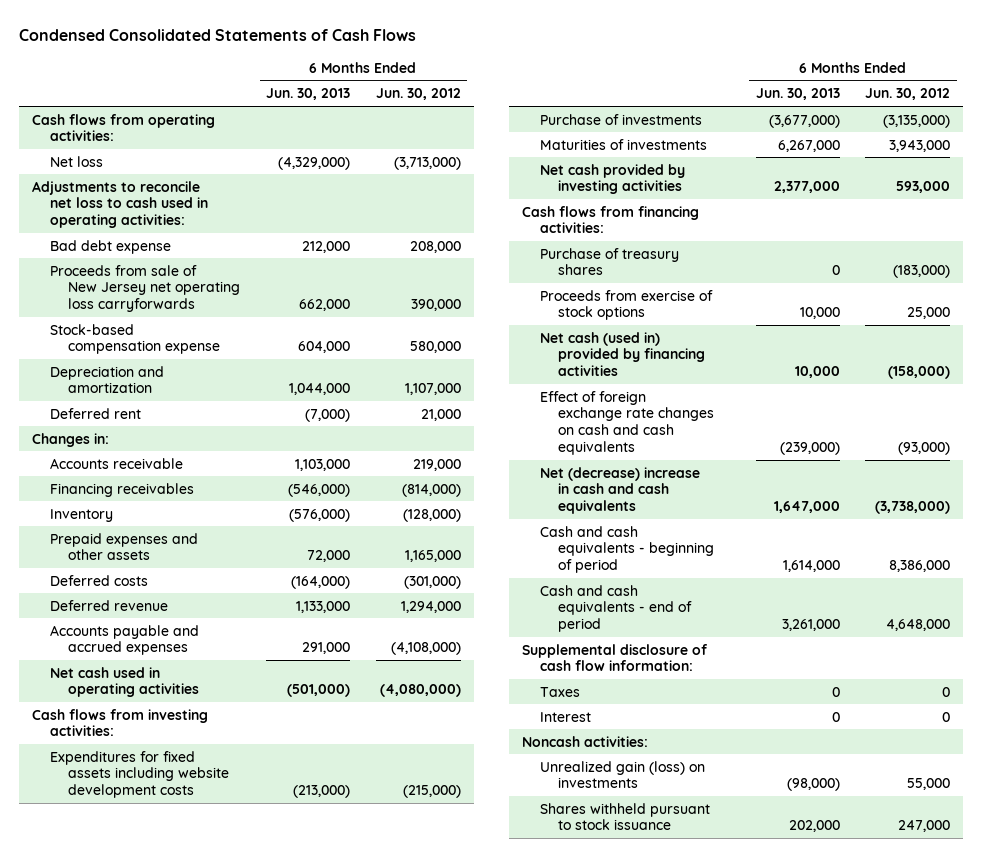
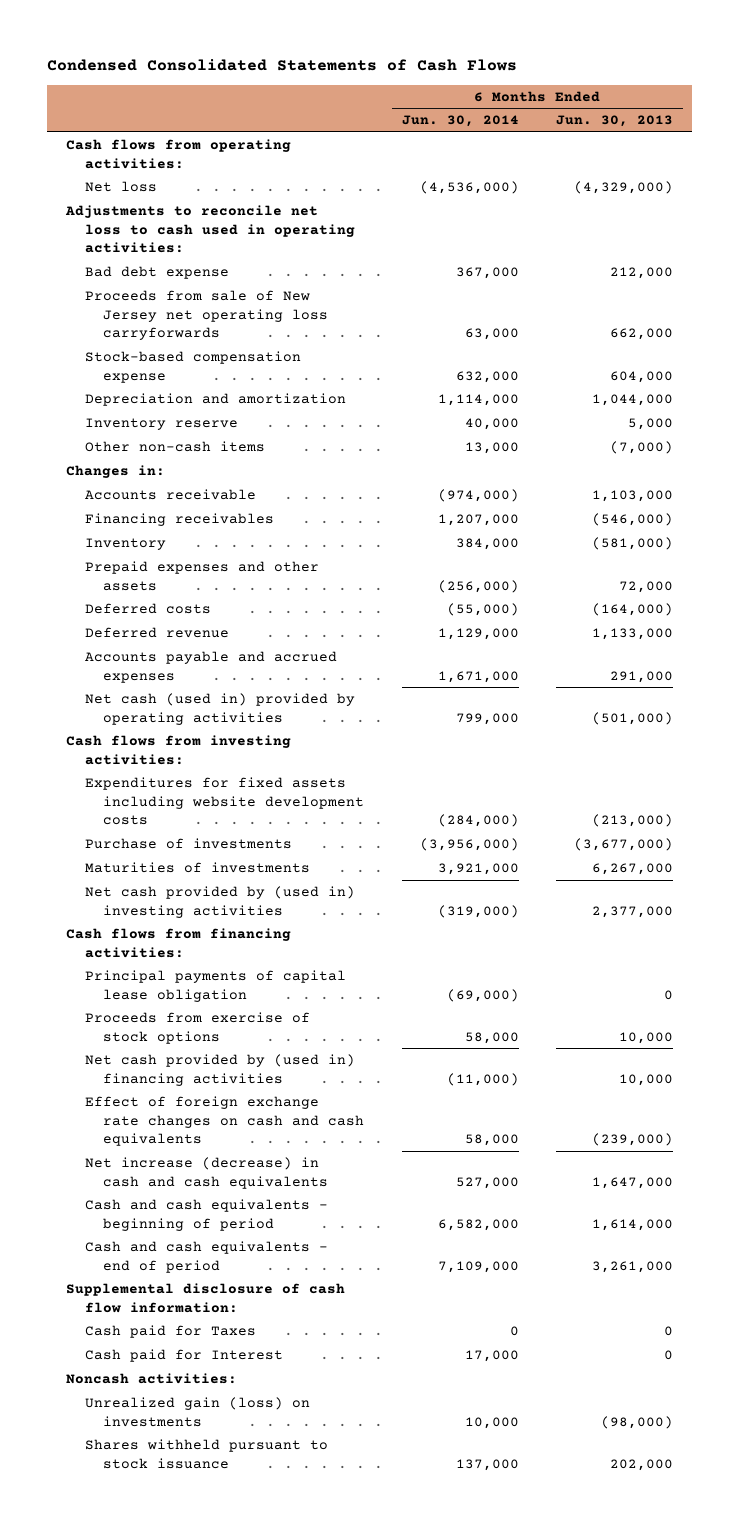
[375,88,461,101] Jun. 30, 2012 -> none
none -> [401,115,519,128] Jun. 30, 2014
[50,407,142,419] Deferred rent -> none
none -> [84,418,238,431] Inventory reserve
none -> [84,441,265,453] Other non-cash items
[289,508,351,522] (576,000) -> [592,537,674,551] (581,000)
[50,666,200,698] Net cash used in operating activities -> [84,693,355,725] Net cash (used in) provided by operating activities
[539,163,685,195] Net cash provided by investing activities -> [84,886,355,918] Net cash provided by (used in) investing activities
[539,247,679,276] Purchase of treasury shares -> none
none -> [84,970,346,1002] Principal payments of capital lease obligation
[539,331,705,377] Net cash (used in) provided by financing activities -> [84,1054,355,1086] Net cash provided by (used in) financing activities
[539,466,700,515] Net (decrease) increase in cash and cash equivalents -> [84,1157,329,1189] Net increase (decrease) in cash and cash equivalents
[539,686,580,697] Taxes -> [84,1325,256,1339] Cash paid for Taxes
[539,711,591,722] Interest -> [84,1349,283,1363] Cash paid for Interest

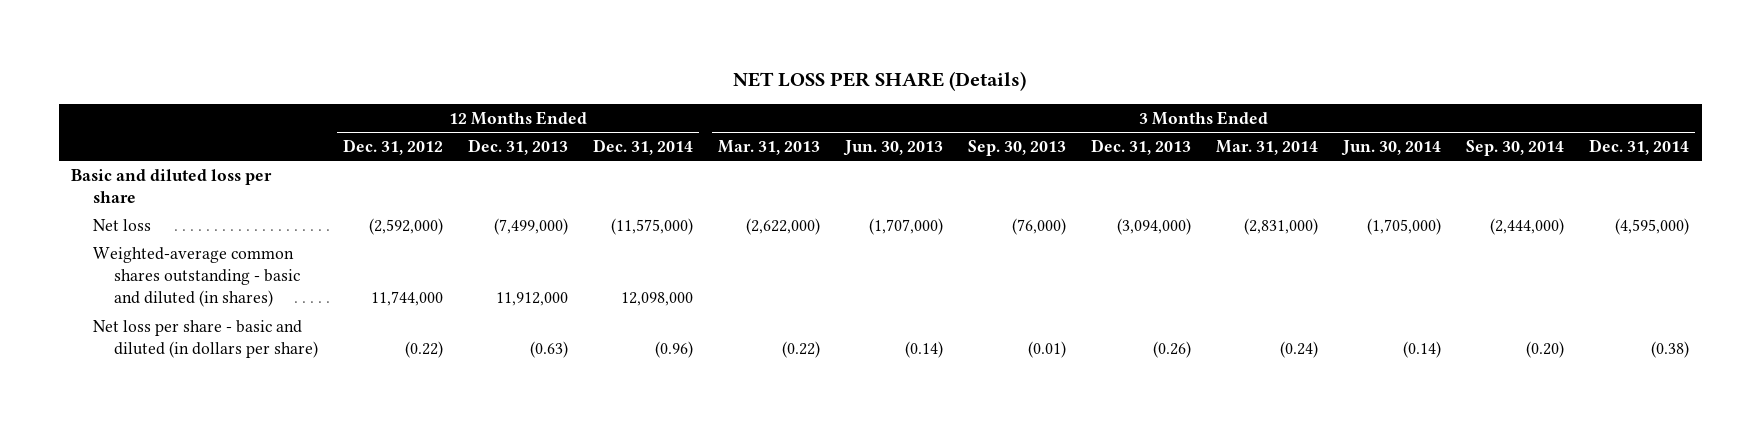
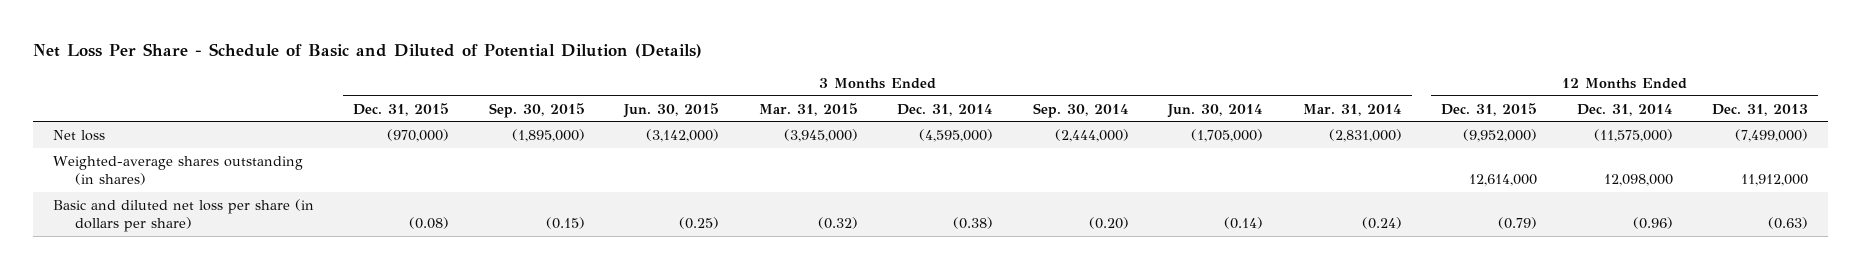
[733,71,1027,92] NET LOSS PER SHARE (Details) -> [32,42,702,58] Net Loss Per Share - Schedule of Basic and Diluted of Potential Dilution (Details)
[342,138,443,155] Dec. 31, 2012 -> none
[717,139,820,155] Mar. 31, 2013 -> none
[842,139,943,156] Jun. 30, 2013 -> none
[967,139,1066,156] Sep. 30, 2013 -> none
[1091,138,1192,155] Dec. 31, 2013 -> none
none -> [353,102,450,116] Dec. 31, 2015
none -> [488,102,585,118] Sep. 30, 2015
none -> [623,102,720,118] Jun. 30, 2015
none -> [758,102,858,116] Mar. 31, 2015
none -> [1441,102,1538,116] Dec. 31, 2015
[71,168,273,204] Basic and diluted loss per share -> none
[92,246,300,308] Weighted-average common shares outstanding - basic and diluted (in shares) -> [52,155,303,186] Weighted-average shares outstanding (in shares)
[92,319,318,359] Net loss per share - basic and diluted (in dollars per share) -> [52,198,314,233] Basic and diluted net loss per share (in dollars per share)

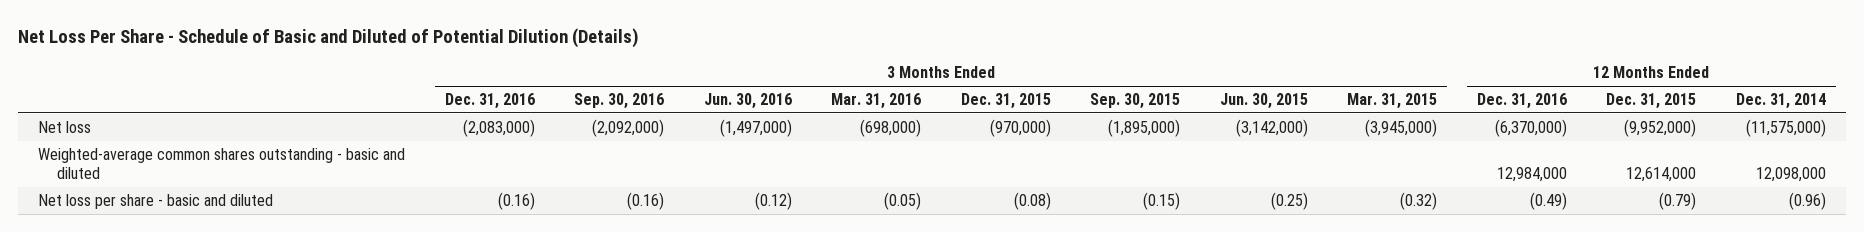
[897,103,994,116] Dec. 31, 2014 -> none
[1032,102,1129,118] Sep. 30, 2014 -> none
[1167,103,1264,118] Jun. 30, 2014 -> none
[1302,103,1402,116] Mar. 31, 2014 -> none
[1712,103,1809,116] Dec. 31, 2013 -> none
none -> [444,93,535,110] Dec. 31, 2016
none -> [574,93,665,110] Sep. 30, 2016
none -> [703,93,792,110] Jun. 30, 2016
none -> [831,93,922,110] Mar. 31, 2016
none -> [1476,93,1567,110] Dec. 31, 2016
[52,155,303,186] Weighted-average shares outstanding (in shares) -> [38,148,406,179] Weighted-average common shares outstanding - basic and diluted
[52,198,314,233] Basic and diluted net loss per share (in dollars per share) -> [38,194,274,210] Net loss per share - basic and diluted

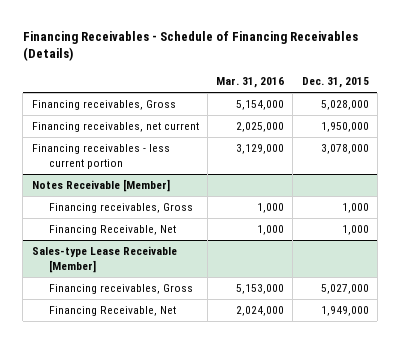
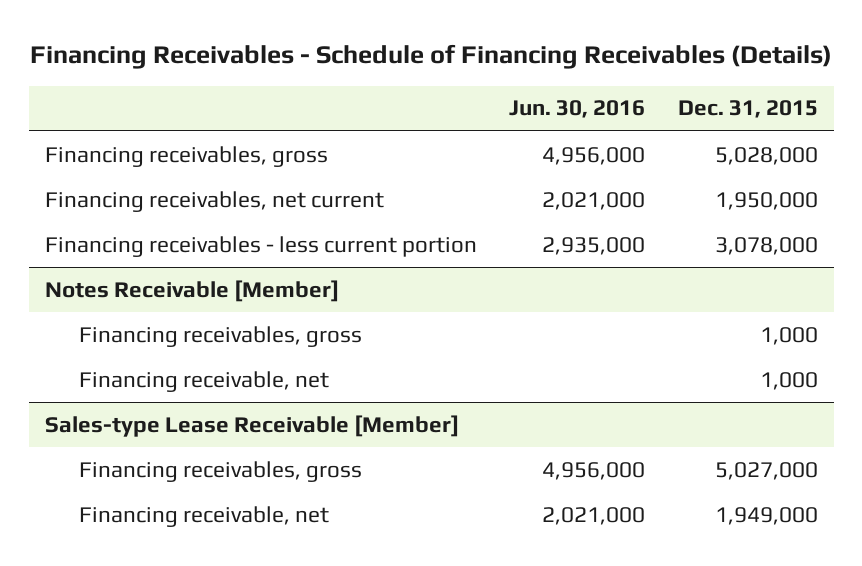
[216,76,285,88] Mar. 31, 2016 -> none
none -> [509,100,646,119] Jun. 30, 2016
[31,100,176,111] Financing receivables, Gross -> [44,145,328,167] Financing receivables, gross
[48,203,193,214] Financing receivables, Gross -> [78,325,362,347] Financing receivables, gross
[48,225,176,236] Financing Receivable, Net -> [78,370,329,392] Financing receivable, net
[48,284,193,295] Financing receivables, Gross -> [78,460,362,482] Financing receivables, gross
[48,306,176,317] Financing Receivable, Net -> [78,505,329,527] Financing receivable, net

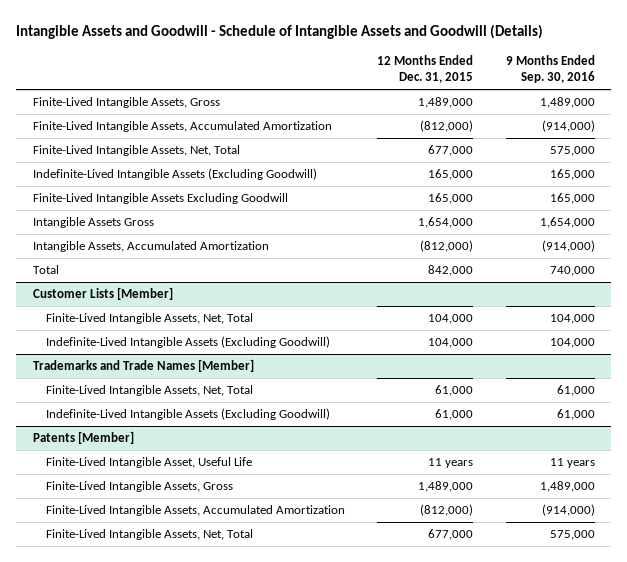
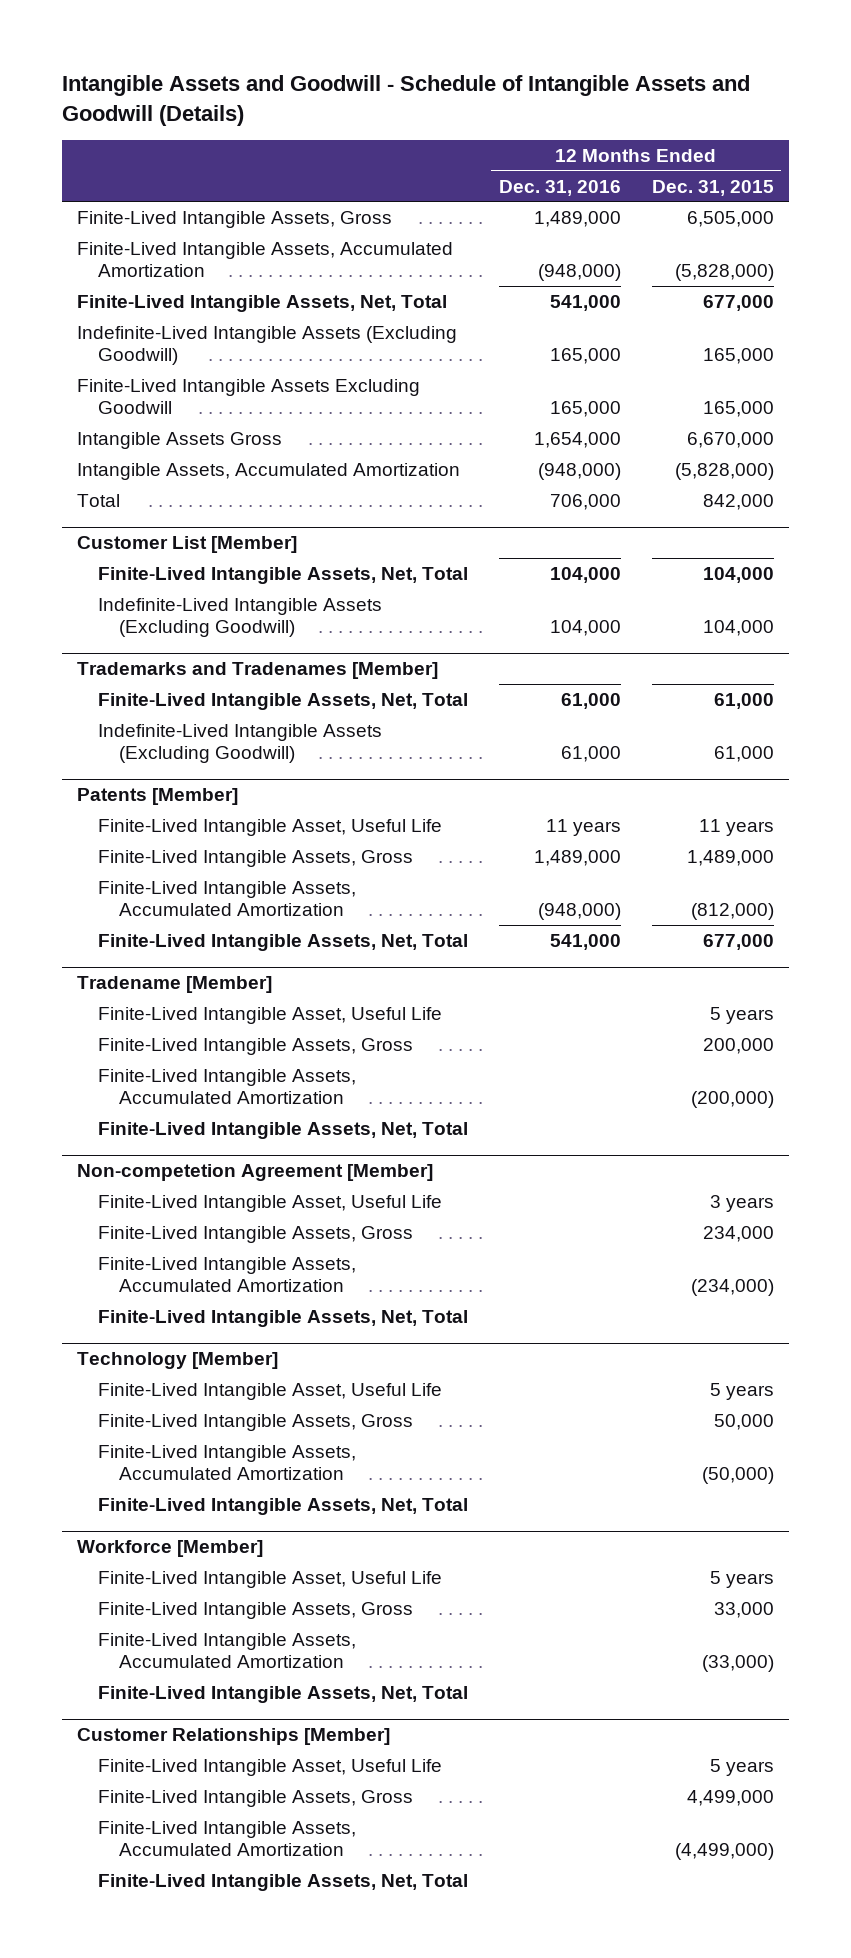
[505,54,595,84] 9 Months Ended Sep. 30, 2016 -> none
none -> [498,179,621,196] Dec. 31, 2016
[418,97,474,109] 1,489,000 -> [686,210,774,227] 6,505,000
[420,120,474,133] (812,000) -> [674,264,774,282] (5,828,000)
[418,217,474,229] 1,654,000 -> [686,431,774,448] 6,670,000
[420,240,474,253] (812,000) -> [674,462,774,480] (5,828,000)
[32,287,173,301] Customer Lists [Member] -> [77,536,298,554] Customer List [Member]
[32,359,254,373] Trademarks and Trade Names [Member] -> [77,662,439,680] Trademarks and Tradenames [Member]
none -> [77,976,273,994] Tradename [Member]
none -> [98,1006,443,1024] Finite-Lived Intangible Asset, Useful Life
none -> [98,1037,414,1055] Finite-Lived Intangible Assets, Gross
none -> [98,1068,357,1105] Finite-Lived Intangible Assets, Accumulated Amortization
none -> [98,1121,469,1139] Finite-Lived Intangible Assets, Net, Total
none -> [77,1164,434,1182] Non-competetion Agreement [Member]
none -> [98,1194,443,1212] Finite-Lived Intangible Asset, Useful Life
none -> [98,1225,414,1243] Finite-Lived Intangible Assets, Gross
none -> [98,1256,357,1293] Finite-Lived Intangible Assets, Accumulated Amortization
none -> [98,1309,469,1327] Finite-Lived Intangible Assets, Net, Total
none -> [77,1352,279,1370] Technology [Member]
none -> [98,1382,443,1400] Finite-Lived Intangible Asset, Useful Life
none -> [98,1413,414,1431] Finite-Lived Intangible Assets, Gross
none -> [98,1444,357,1481] Finite-Lived Intangible Assets, Accumulated Amortization
none -> [98,1497,469,1515] Finite-Lived Intangible Assets, Net, Total
none -> [77,1540,264,1558] Workforce [Member]
none -> [98,1570,443,1588] Finite-Lived Intangible Asset, Useful Life
none -> [98,1601,414,1619] Finite-Lived Intangible Assets, Gross
none -> [98,1632,357,1669] Finite-Lived Intangible Assets, Accumulated Amortization
none -> [98,1685,469,1703] Finite-Lived Intangible Assets, Net, Total
none -> [77,1728,391,1746] Customer Relationships [Member]
none -> [98,1758,443,1776] Finite-Lived Intangible Asset, Useful Life
none -> [98,1789,414,1807] Finite-Lived Intangible Assets, Gross
none -> [98,1820,357,1857] Finite-Lived Intangible Assets, Accumulated Amortization
none -> [98,1873,469,1891] Finite-Lived Intangible Assets, Net, Total

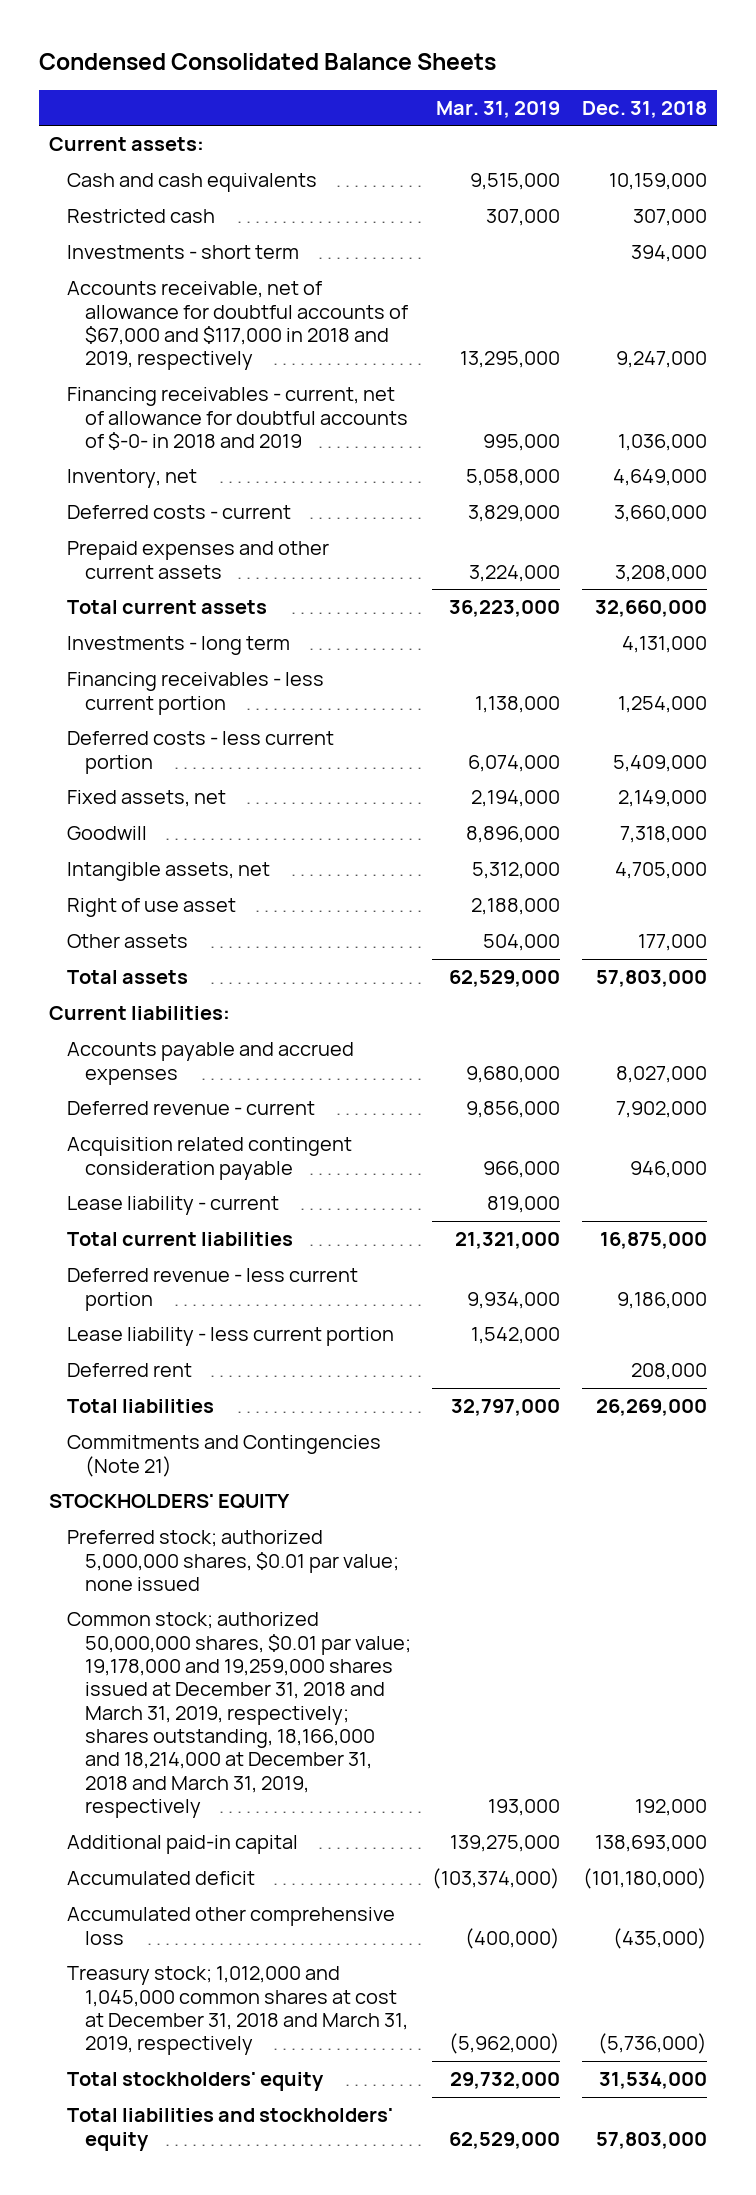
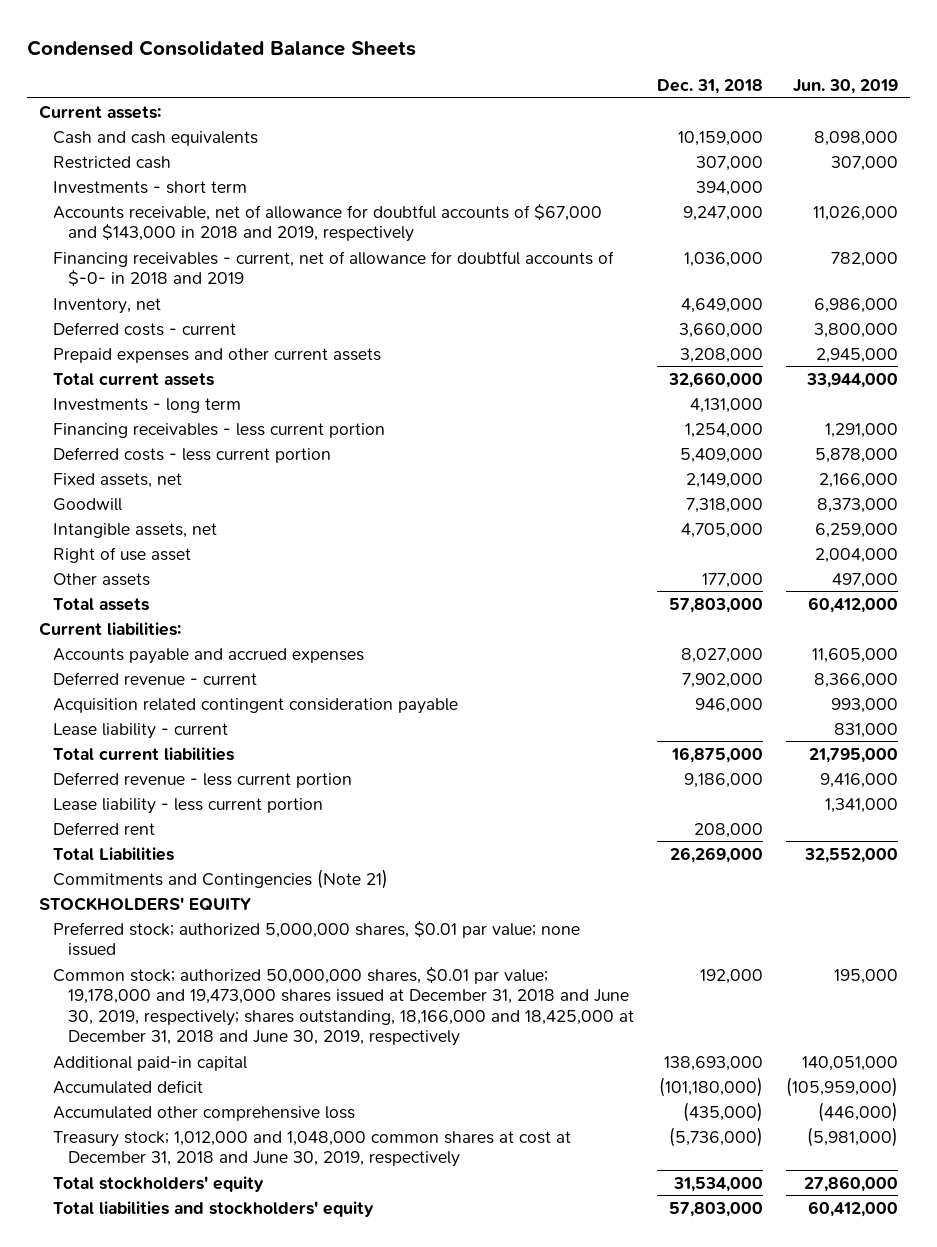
[436,100,561,118] Mar. 31, 2019 -> none
none -> [793,79,899,95] Jun. 30, 2019
[67,281,409,371] Accounts receivable, net of allowance for doubtful accounts of $67,000 and $117,000 in 2018 and 2019, respectively -> [53,203,603,243] Accounts receivable, net of allowance for doubtful accounts of $67,000 and $143,000 in 2018 and 2019, respectively
[67,1399,215,1414] Total liabilities -> [53,846,175,861] Total Liabilities
[67,1612,412,1819] Common stock; authorized 50,000,000 shares, $0.01 par value; 19,178,000 and 19,259,000 shares issued at December 31, 2018 and March 31, 2019, respectively; shares outstanding, 18,166,000 and 18,214,000 at December 31, 2018 and March 31, 2019, respectively -> [53,966,635,1047] Common stock; authorized 50,000,000 shares, $0.01 par value; 19,178,000 and 19,473,000 shares issued at December 31, 2018 and June 30, 2019, respectively; shares outstanding, 18,166,000 and 18,425,000 at December 31, 2018 and June 30, 2019, respectively
[67,1966,409,2056] Treasury stock; 1,012,000 and 1,045,000 common shares at cost at December 31, 2018 and March 31, 2019, respectively -> [53,1130,572,1168] Treasury stock; 1,012,000 and 1,048,000 common shares at cost at December 31, 2018 and June 30, 2019, respectively

